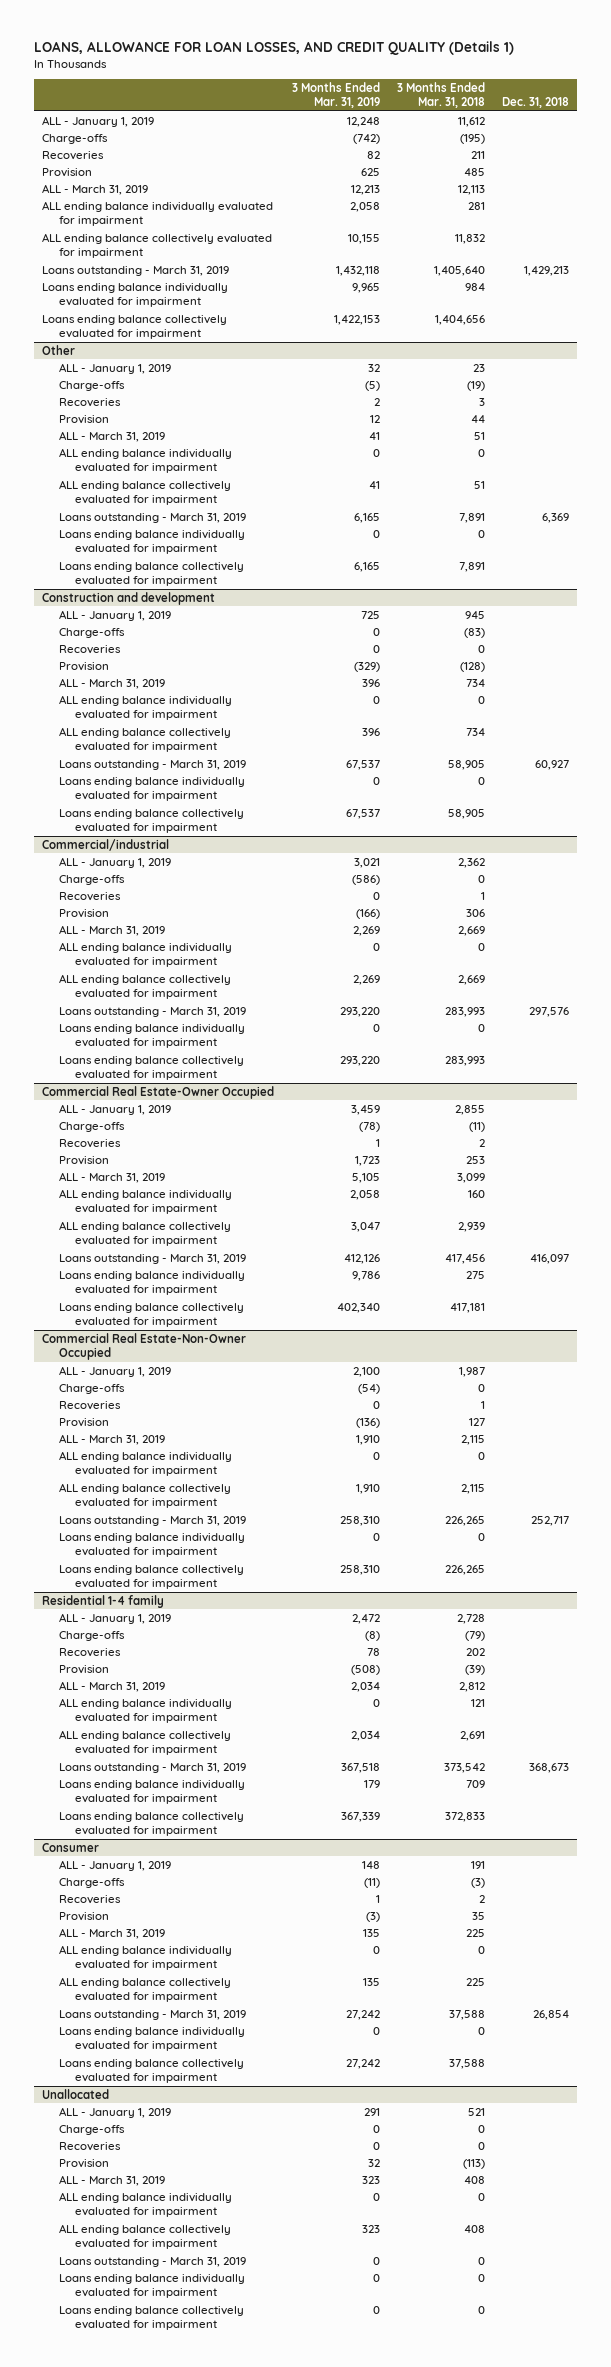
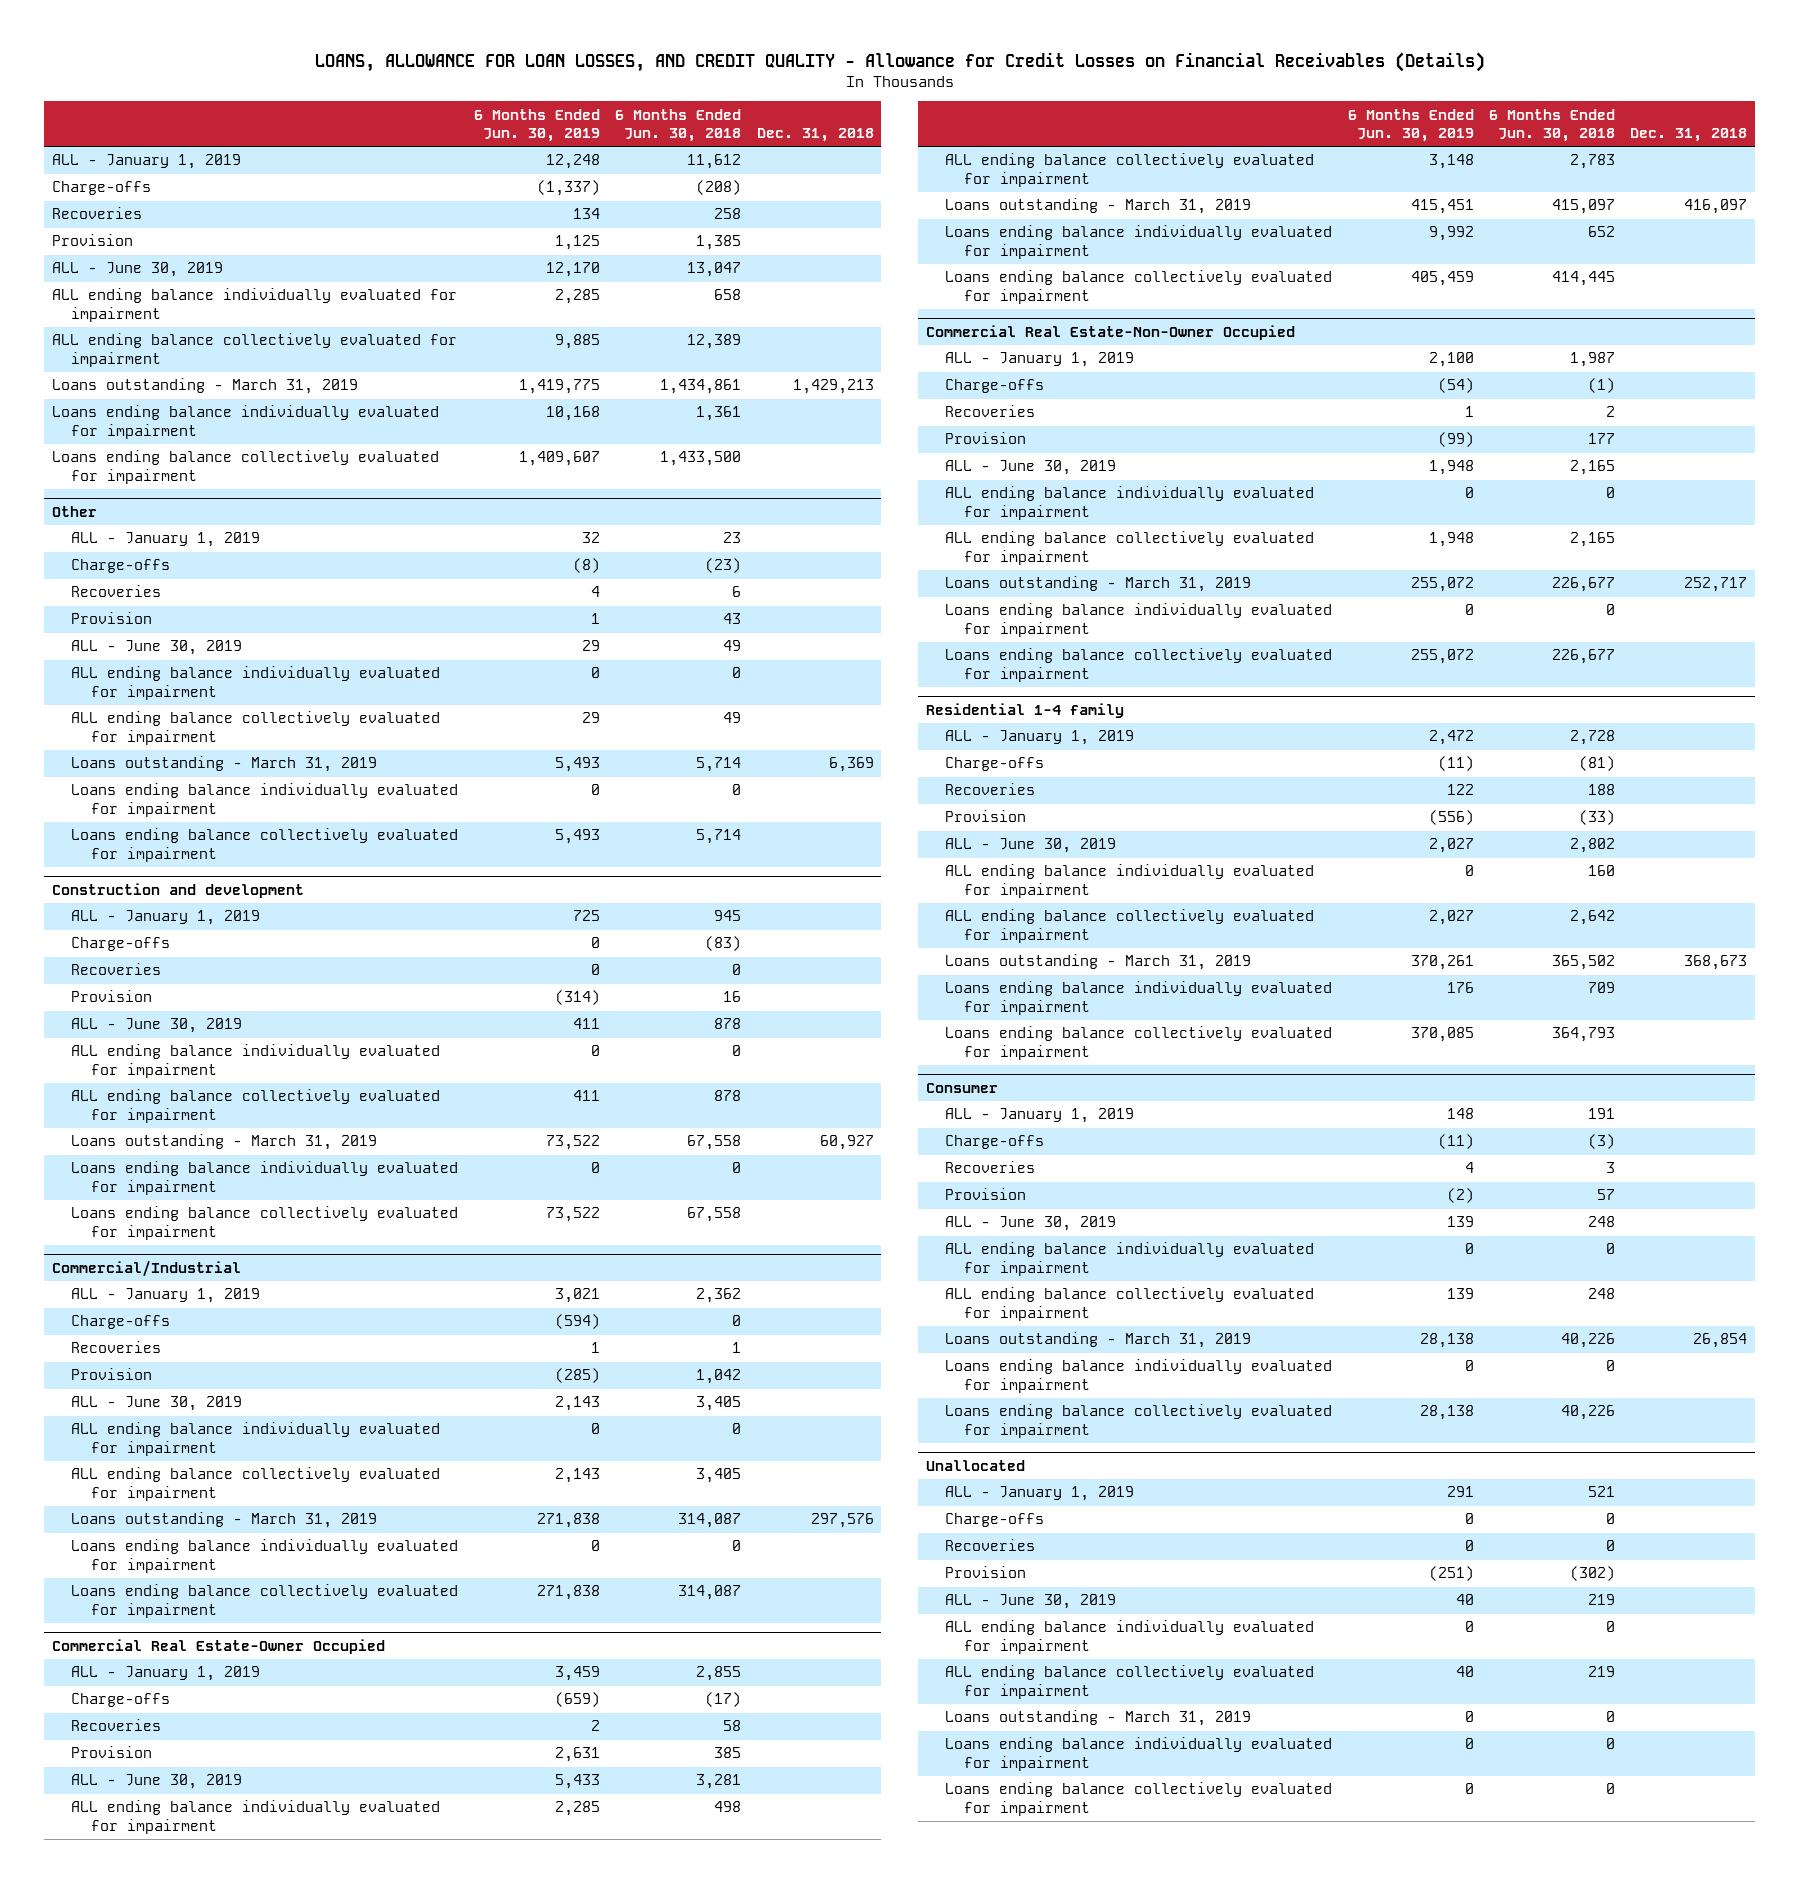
[33,40,514,55] LOANS, ALLOWANCE FOR LOAN LOSSES, AND CREDIT QUALITY (Details 1) -> [314,51,1485,72] LOANS, ALLOWANCE FOR LOAN LOSSES, AND CREDIT QUALITY - Allowance for Credit Losses on Financial Receivables (Details)
[291,82,380,109] 3 Months Ended Mar. 31, 2019 -> none
[396,82,485,109] 3 Months Ended Mar. 31, 2018 -> none
none -> [473,108,600,143] 6 Months Ended Jun. 30, 2019
none -> [615,108,742,143] 6 Months Ended Jun. 30, 2018
[42,183,149,195] ALL - March 31, 2019 -> [52,262,224,278] ALL - June 30, 2019
[58,430,165,442] ALL - March 31, 2019 -> [71,640,243,656] ALL - June 30, 2019
[58,677,165,689] ALL - March 31, 2019 -> [71,1018,243,1034] ALL - June 30, 2019
[42,838,170,851] Commercial/industrial -> [52,1259,242,1277] Commercial/Industrial
[58,924,165,936] ALL - March 31, 2019 -> [71,1396,243,1412] ALL - June 30, 2019
[58,1171,165,1183] ALL - March 31, 2019 -> [71,1774,243,1790] ALL - June 30, 2019
[58,1433,165,1445] ALL - March 31, 2019 -> [945,460,1117,476] ALL - June 30, 2019
[58,1680,165,1692] ALL - March 31, 2019 -> [945,838,1117,854] ALL - June 30, 2019
[58,1927,165,1939] ALL - March 31, 2019 -> [945,1216,1117,1232] ALL - June 30, 2019
[58,2174,165,2186] ALL - March 31, 2019 -> [945,1594,1117,1610] ALL - June 30, 2019

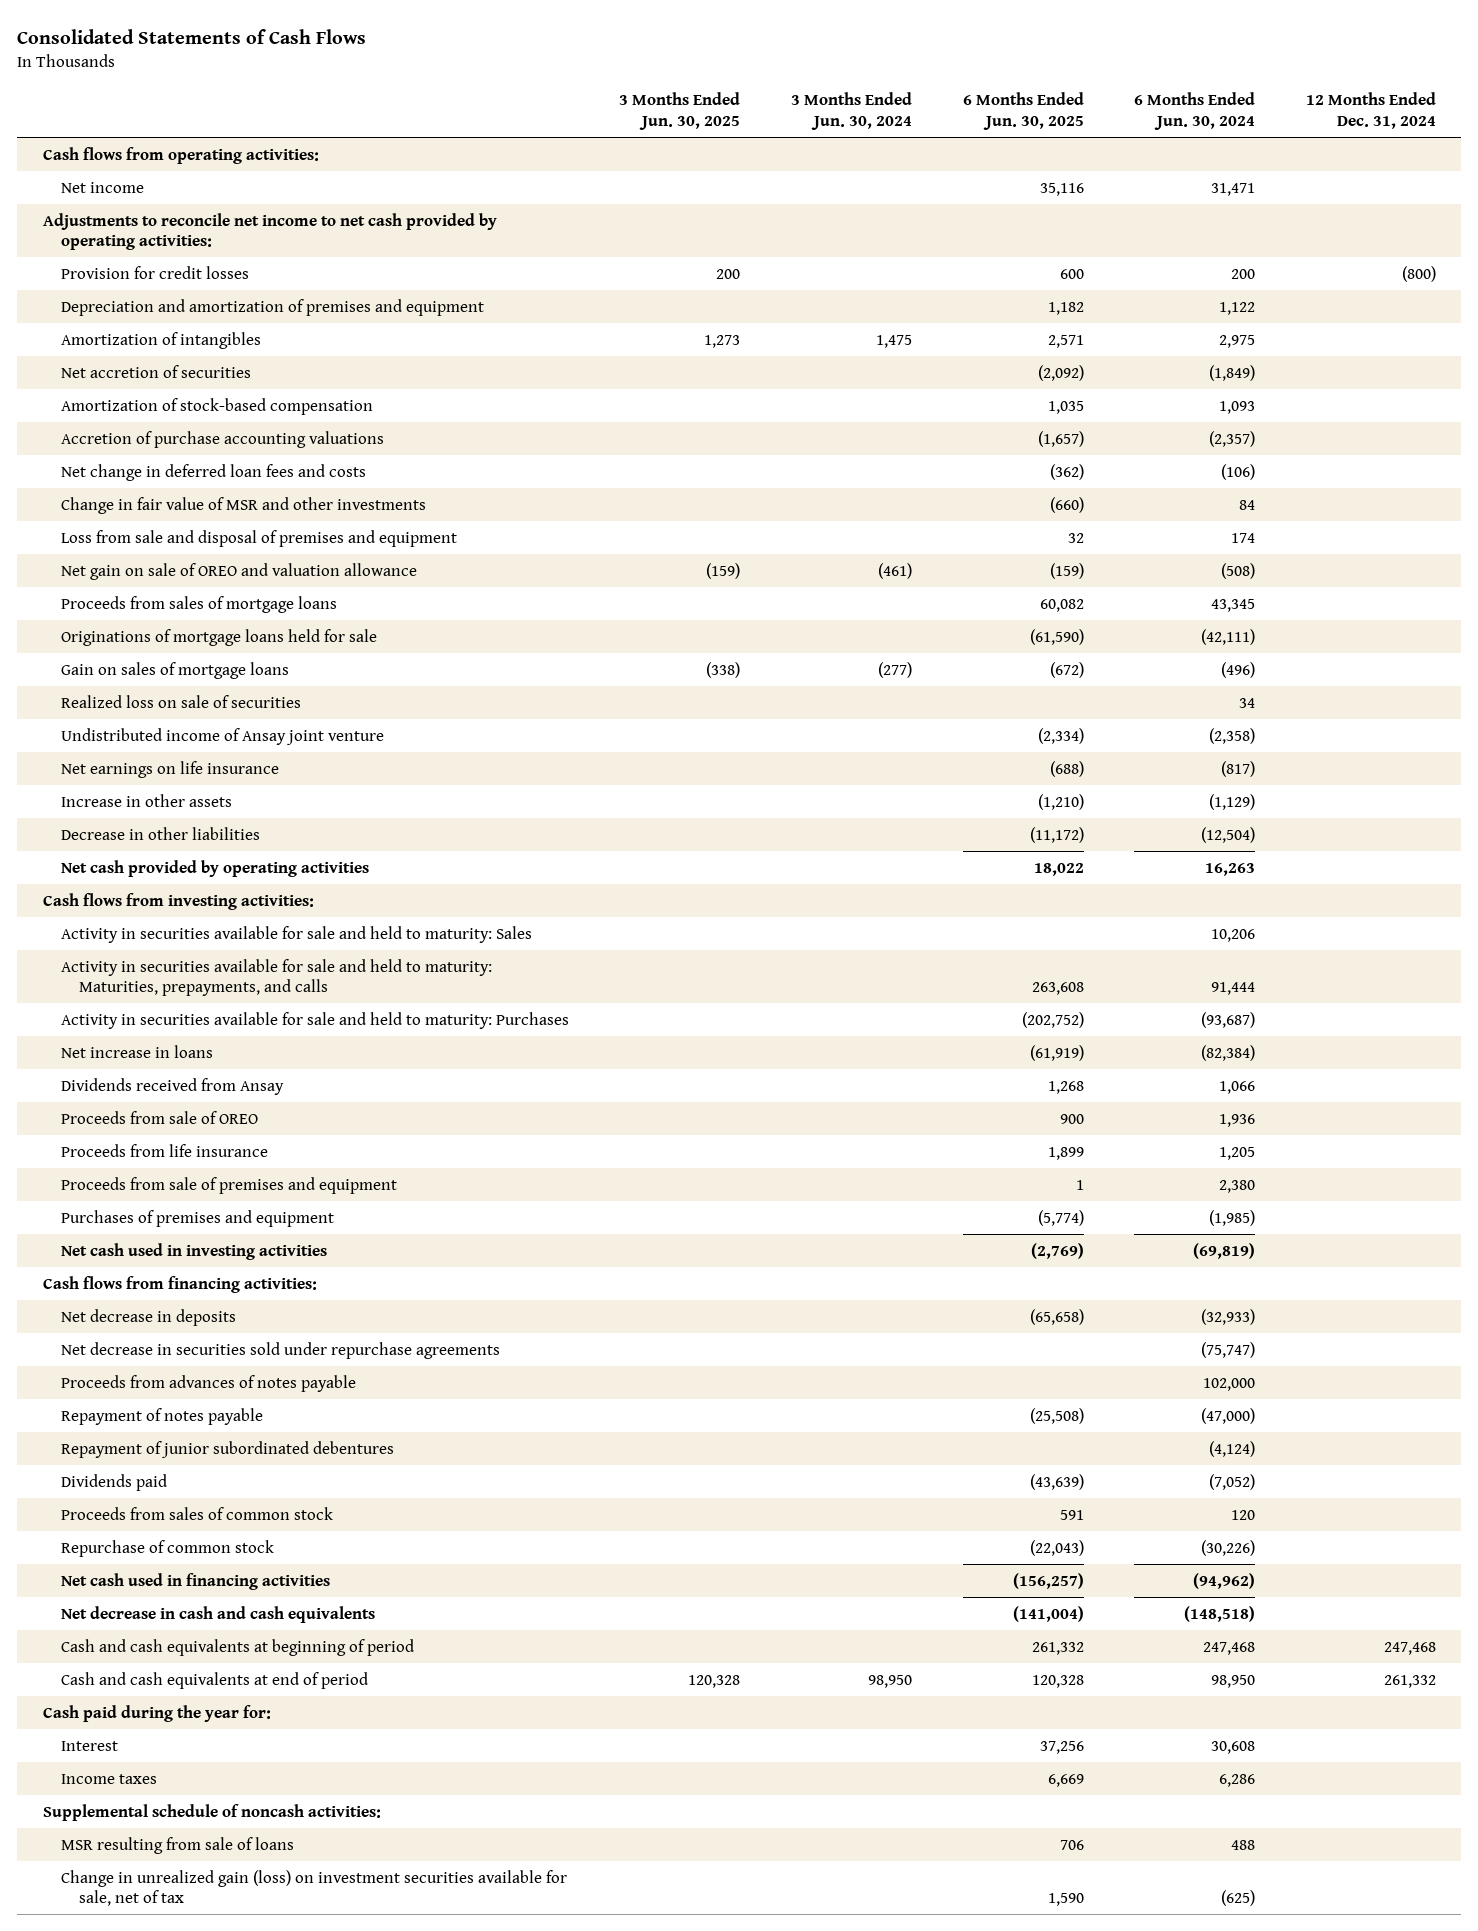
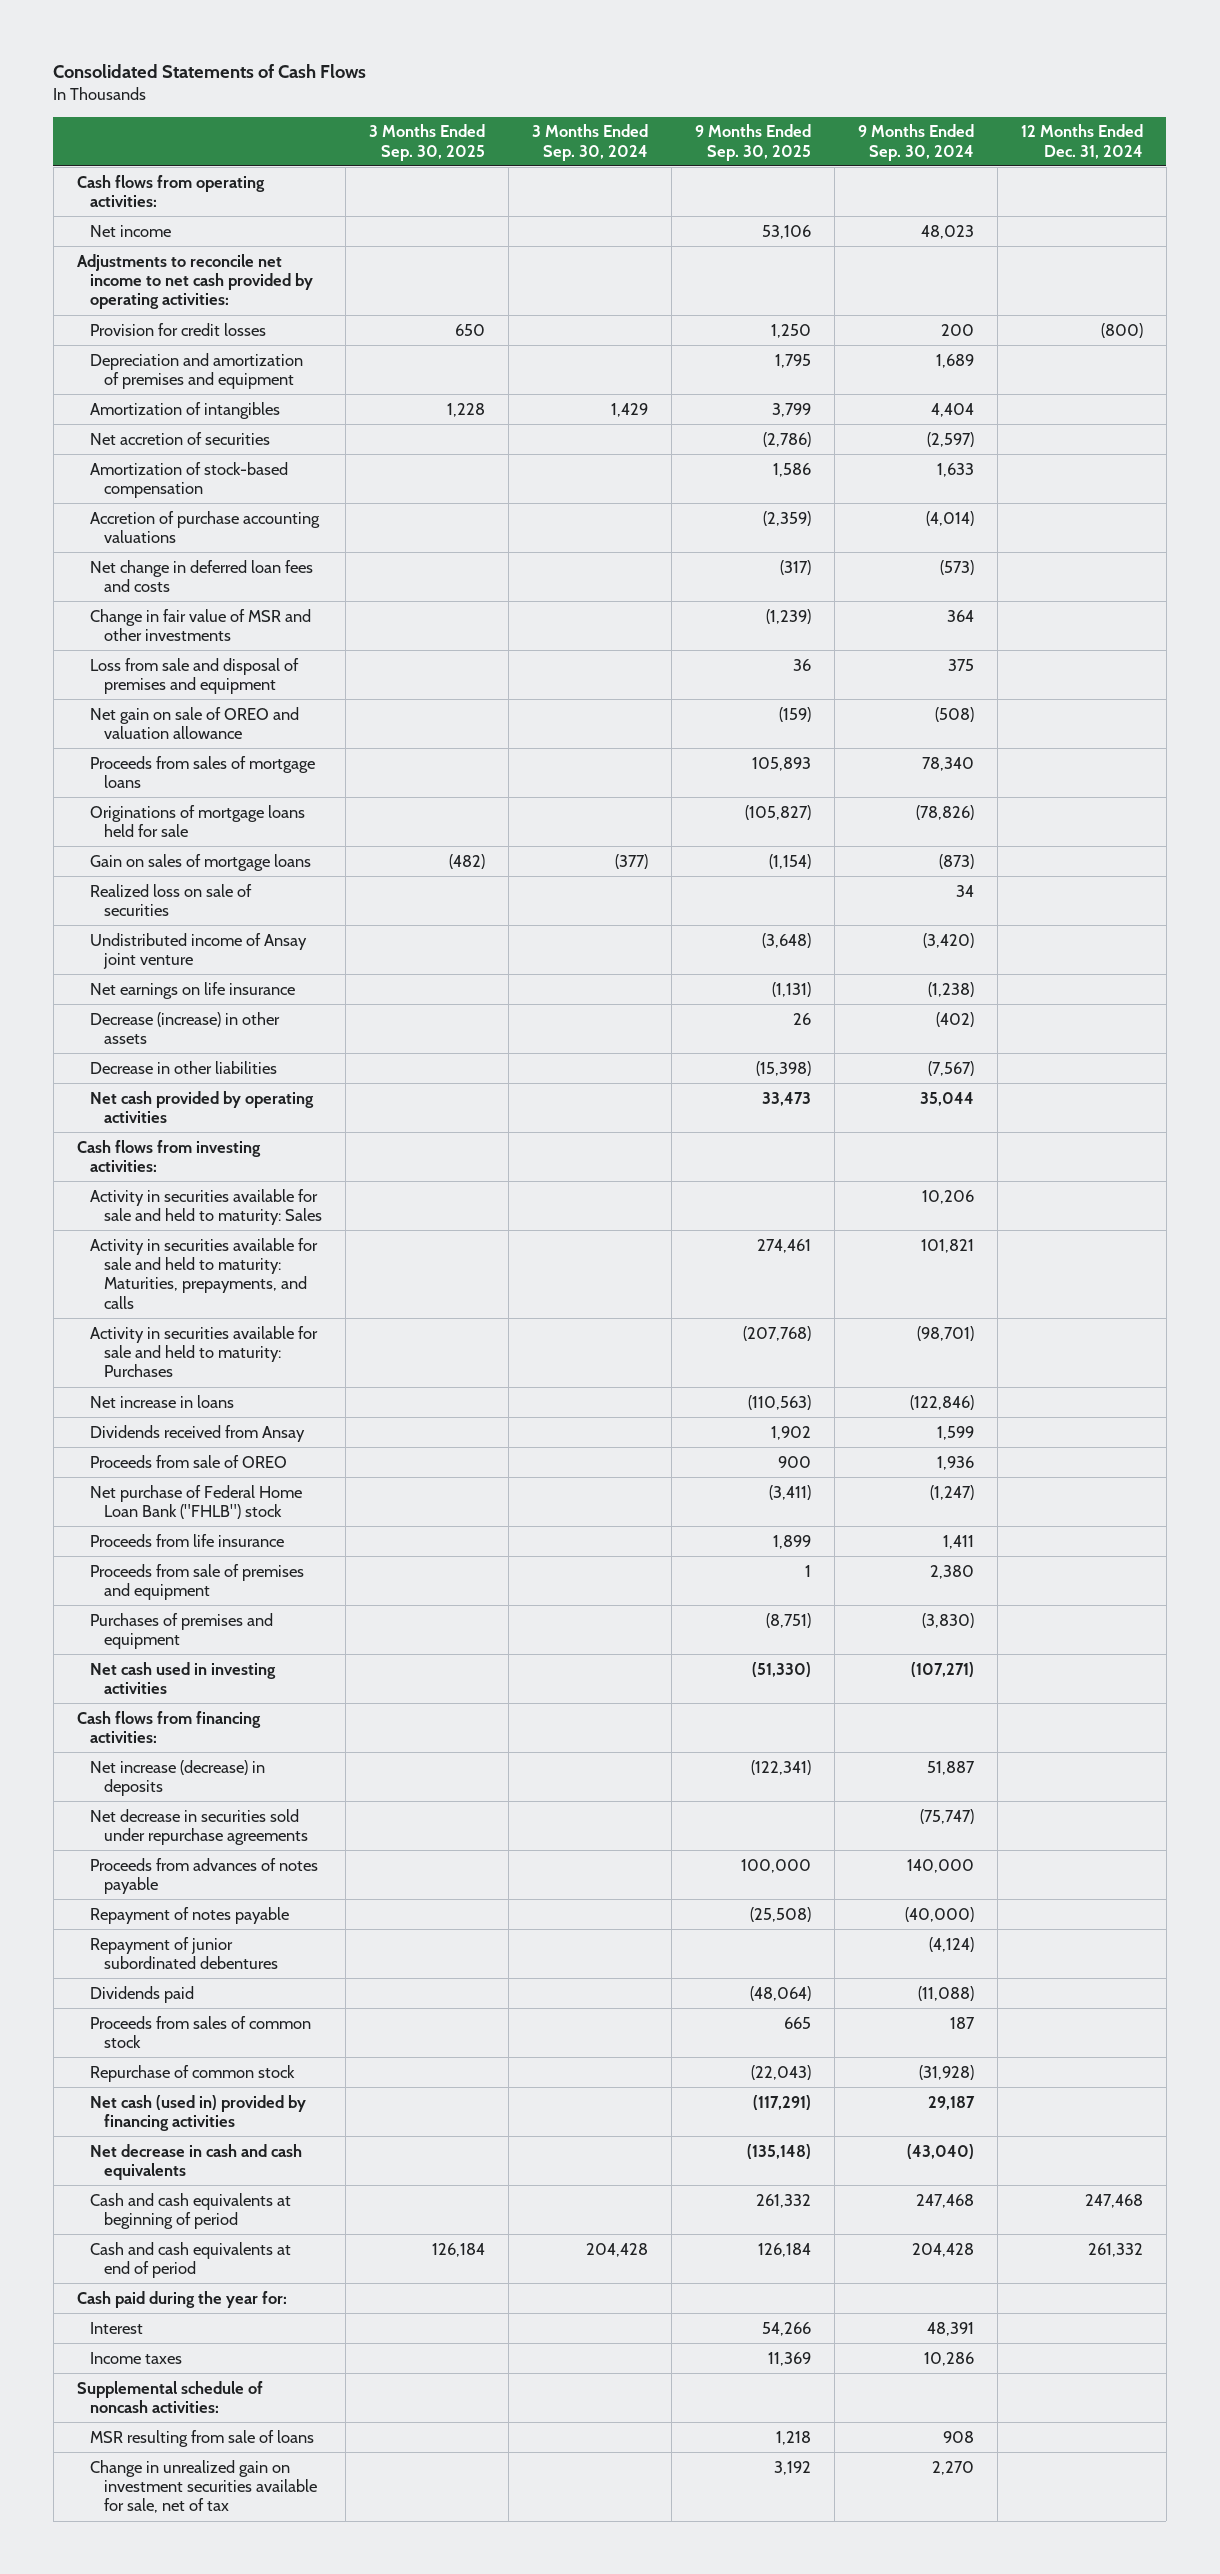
[619,92,741,130] 3 Months Ended Jun. 30, 2025 -> none
[791,92,913,130] 3 Months Ended Jun. 30, 2024 -> none
[962,92,1084,130] 6 Months Ended Jun. 30, 2025 -> none
[1134,92,1256,130] 6 Months Ended Jun. 30, 2024 -> none
none -> [369,124,486,161] 3 Months Ended Sep. 30, 2025
none -> [532,124,649,161] 3 Months Ended Sep. 30, 2024
none -> [694,124,811,161] 9 Months Ended Sep. 30, 2025
none -> [857,124,974,161] 9 Months Ended Sep. 30, 2024
[60,793,232,807] Increase in other assets -> [90,1011,281,1044] Decrease (increase) in other assets
none -> [90,1484,303,1519] Net purchase of Federal Home Loan Bank ("FHLB") stock
[60,1308,236,1326] Net decrease in deposits -> [90,1759,266,1796] Net increase (decrease) in deposits
[60,1572,330,1590] Net cash used in financing activities -> [90,2094,307,2131] Net cash (used in) provided by financing activities
[60,1869,567,1907] Change in unrealized gain (loss) on investment securities available for sale, net of tax -> [90,2459,318,2514] Change in unrealized gain on investment securities available for sale, net of tax

